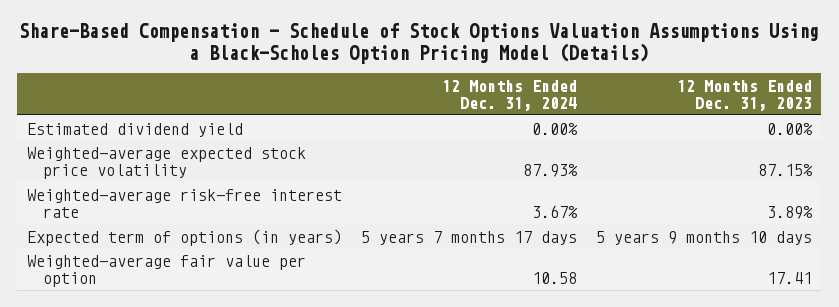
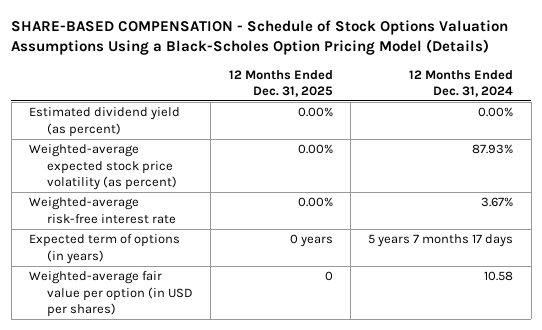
[19,23,820,64] Share-Based Compensation - Schedule of Stock Options Valuation Assumptions Using a Black-Scholes Option Pricing Model (Details) -> [11,20,509,56] SHARE-BASED COMPENSATION - Schedule of Stock Options Valuation Assumptions Using a Black-Scholes Option Pricing Model (Details)
[676,79,812,111] 12 Months Ended Dec. 31, 2023 -> none
none -> [228,69,333,97] 12 Months Ended Dec. 31, 2025
[26,122,243,137] Estimated dividend yield -> [29,107,181,137] Estimated dividend yield (as percent)
[26,146,306,179] Weighted-average expected stock price volatility -> [29,144,177,190] Weighted-average expected stock price volatility (as percent)
[26,254,306,287] Weighted-average fair value per option -> [29,271,193,317] Weighted-average fair value per option (in USD per shares)

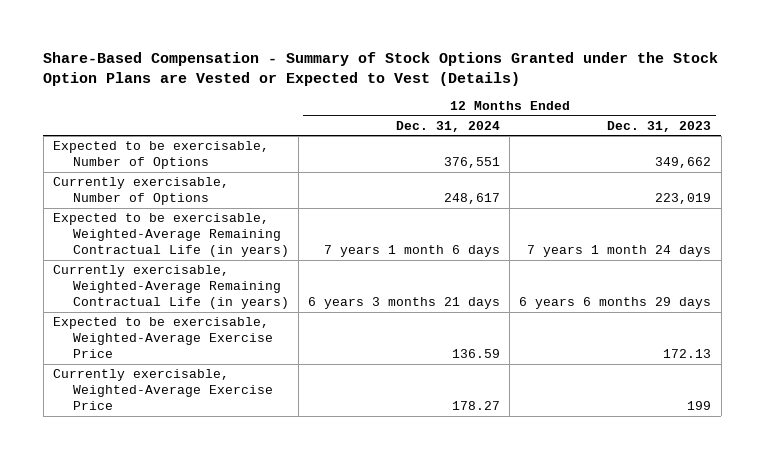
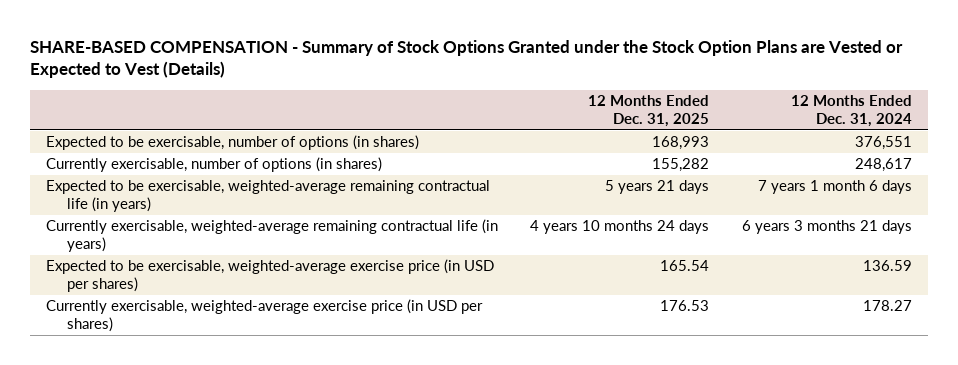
[43,52,719,87] Share-Based Compensation - Summary of Stock Options Granted under the Stock Option Plans are Vested or Expected to Vest (Details) -> [29,39,903,79] SHARE-BASED COMPENSATION - Summary of Stock Options Granted under the Stock Option Plans are Vested or Expected to Vest (Details)
[607,120,712,132] Dec. 31, 2023 -> none
none -> [588,95,710,128] 12 Months Ended Dec. 31, 2025
[53,141,270,170] Expected to be exercisable, Number of Options -> [46,135,420,151] Expected to be exercisable, number of options (in shares)
[53,177,230,206] Currently exercisable, Number of Options -> [46,157,383,173] Currently exercisable, number of options (in shares)
[53,213,289,258] Expected to be exercisable, Weighted-Average Remaining Contractual Life (in years) -> [46,180,491,213] Expected to be exercisable, weighted-average remaining contractual life (in years)
[53,265,289,310] Currently exercisable, Weighted-Average Remaining Contractual Life (in years) -> [46,219,499,253] Currently exercisable, weighted-average remaining contractual life (in years)
[53,317,273,359] Expected to be exercisable, Weighted-Average Exercise Price -> [46,259,495,293] Expected to be exercisable, weighted-average exercise price (in USD per shares)
[53,369,273,411] Currently exercisable, Weighted-Average Exercise Price -> [46,299,484,333] Currently exercisable, weighted-average exercise price (in USD per shares)

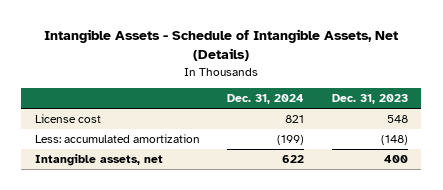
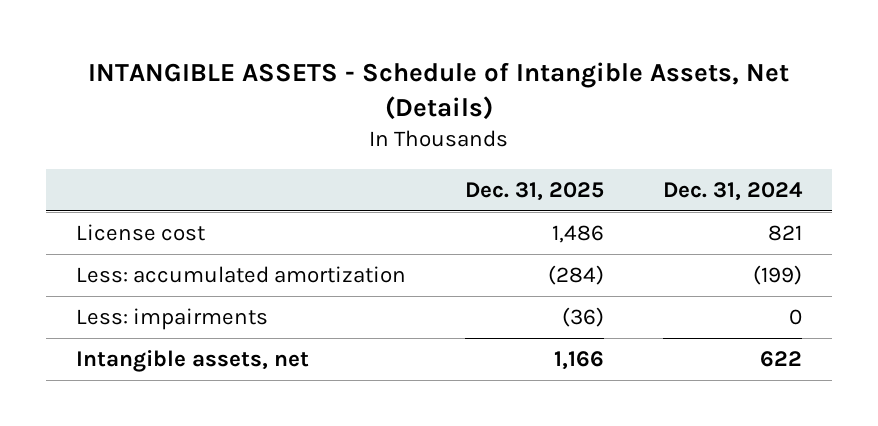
[44,29,399,62] Intangible Assets - Schedule of Intangible Assets, Net (Details) -> [87,62,789,120] INTANGIBLE ASSETS - Schedule of Intangible Assets, Net (Details)
[331,94,408,105] Dec. 31, 2023 -> none
none -> [464,181,604,201] Dec. 31, 2025
none -> [75,308,268,331] Less: impairments

